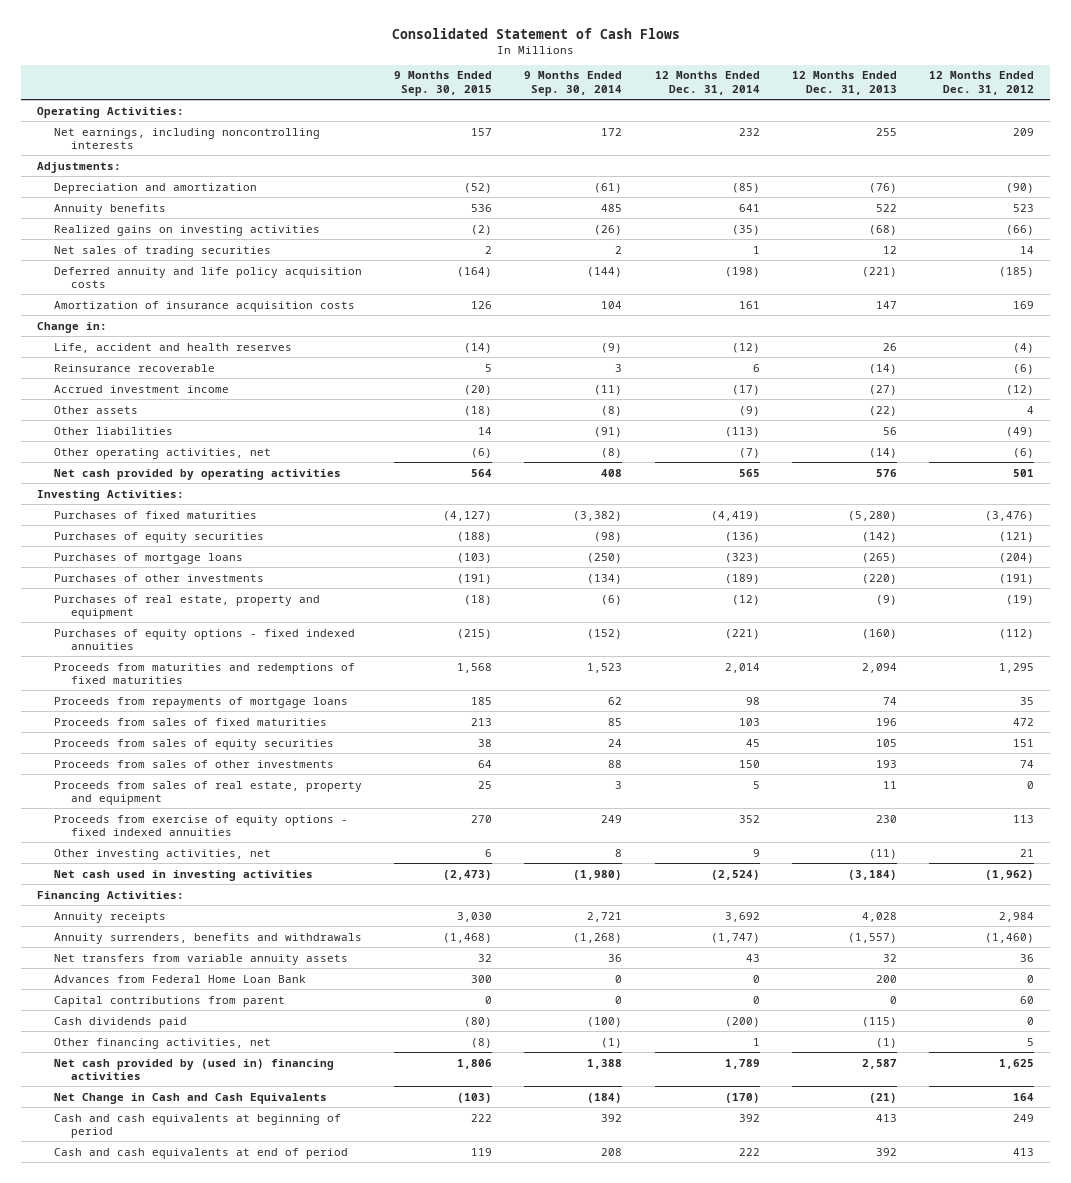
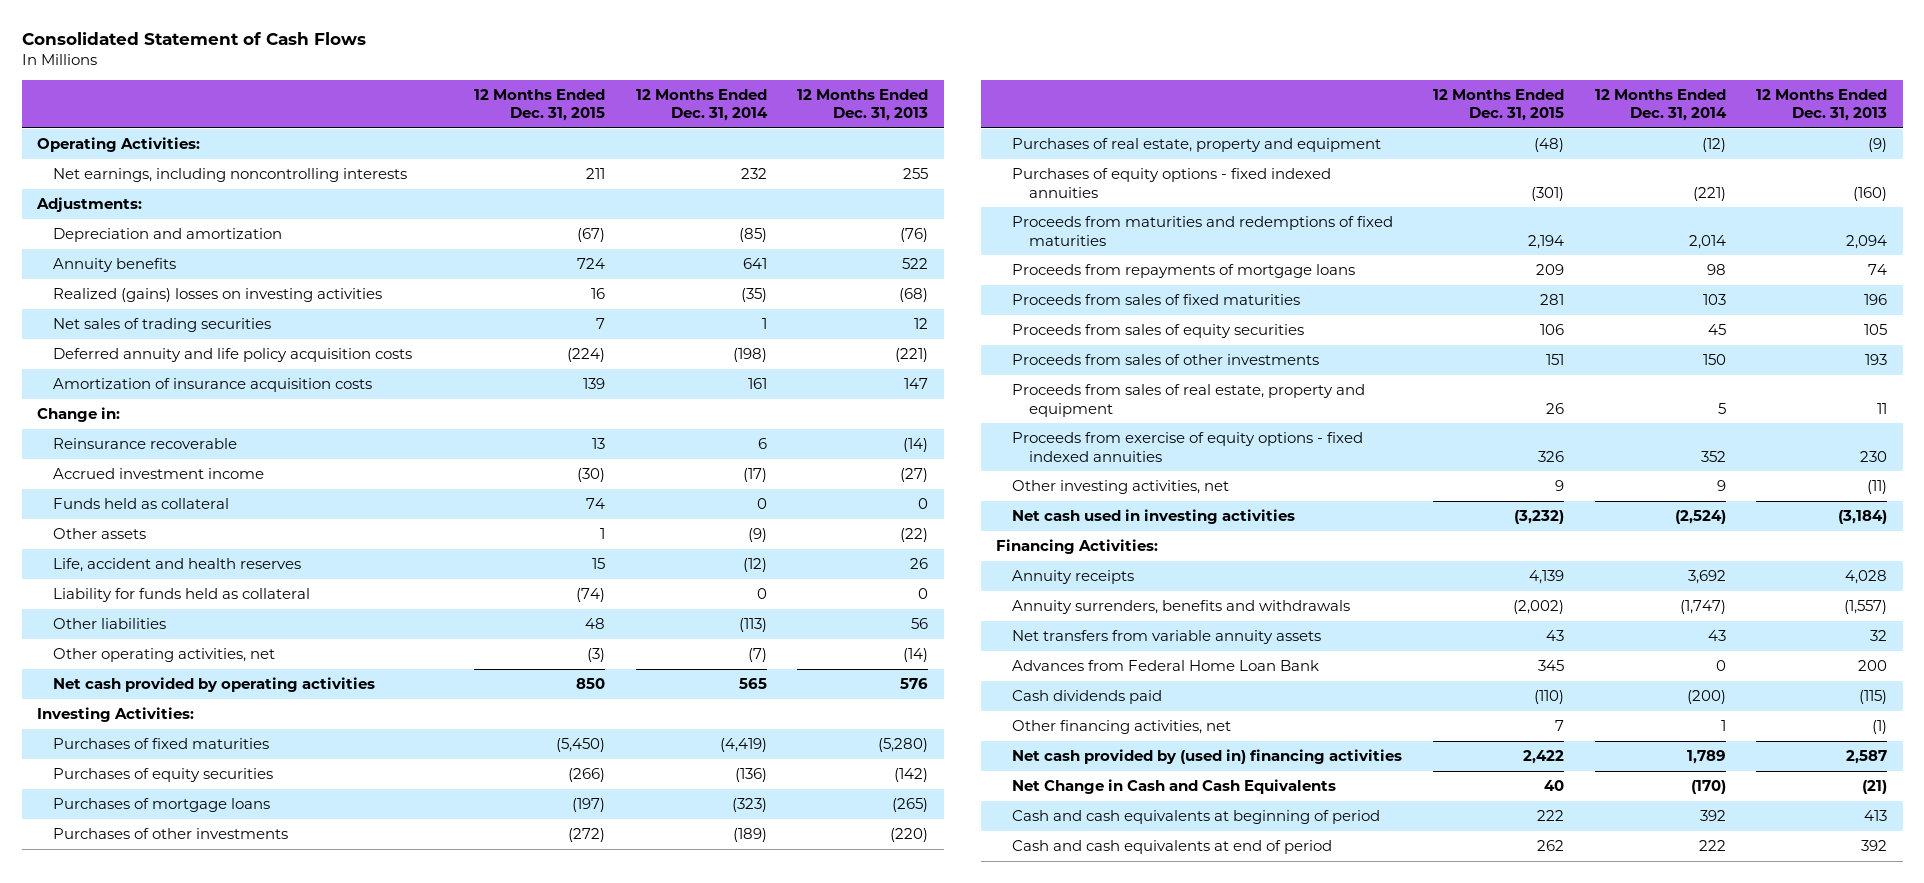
[394,71,493,96] 9 Months Ended Sep. 30, 2015 -> none
[524,71,623,96] 9 Months Ended Sep. 30, 2014 -> none
[928,71,1034,95] 12 Months Ended Dec. 31, 2012 -> none
none -> [474,88,606,122] 12 Months Ended Dec. 31, 2015
[54,224,321,236] Realized gains on investing activities -> [53,288,383,303] Realized (gains) losses on investing activities
none -> [53,498,230,510] Funds held as collateral
[54,342,293,353] Life, accident and health reserves -> [53,558,302,573] Life, accident and health reserves
none -> [53,588,311,603] Liability for funds held as collateral
[54,995,286,1007] Capital contributions from parent -> none

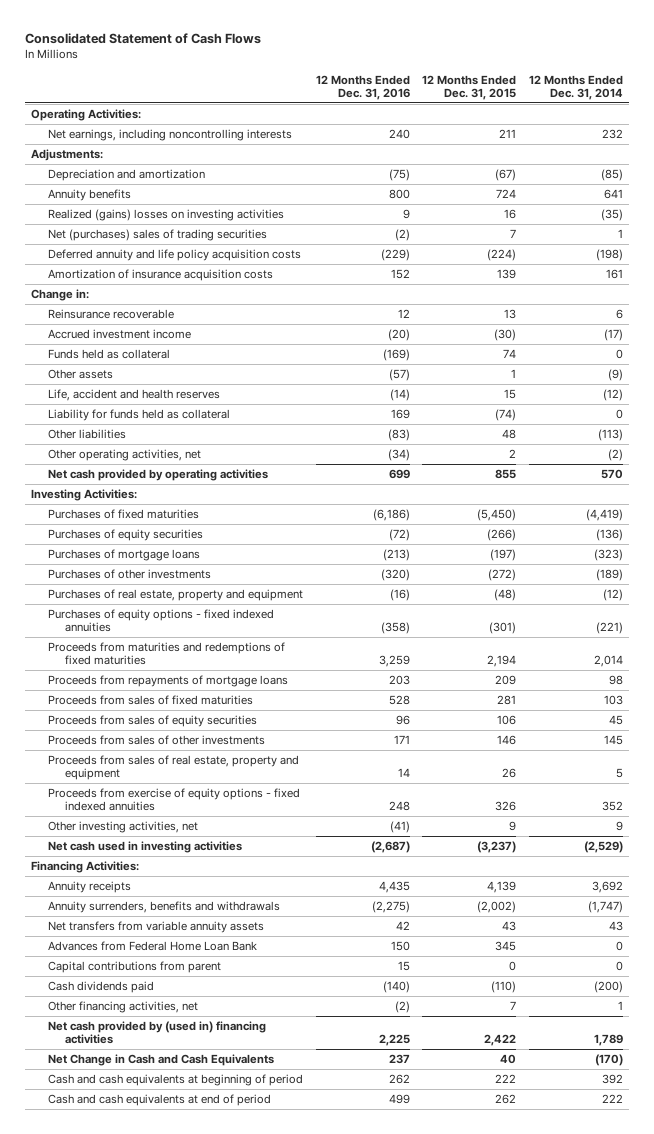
[797,88,929,122] 12 Months Ended Dec. 31, 2013 -> none
none -> [315,74,410,101] 12 Months Ended Dec. 31, 2016
[53,318,272,333] Net sales of trading securities -> [48,228,268,241] Net (purchases) sales of trading securities
[587,648,606,663] (3) -> [509,448,517,458] 2
[747,648,767,663] (7) -> [607,448,623,461] (2)
[576,678,606,690] 850 -> [495,468,517,479] 855
[738,678,767,690] 565 -> [600,468,623,479] 570
[1546,354,1565,366] 151 -> [497,734,517,745] 146
[1702,354,1726,366] 150 -> [603,734,623,745] 145
[1514,510,1565,525] (3,232) -> [477,840,517,853] (3,237)
[1674,510,1726,525] (2,524) -> [583,840,623,853] (2,529)
none -> [48,960,222,973] Capital contributions from parent

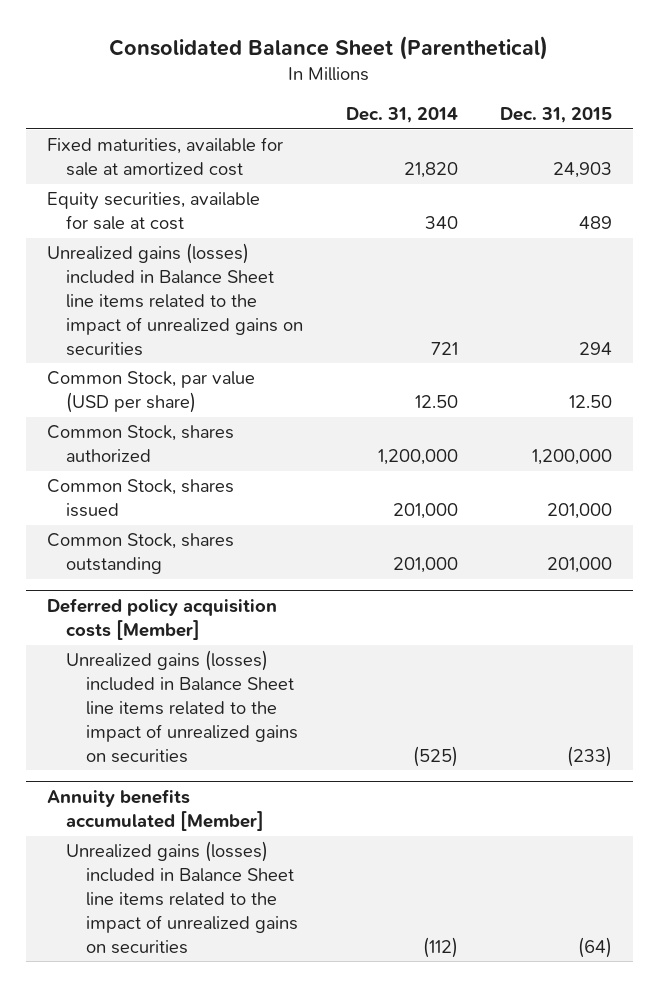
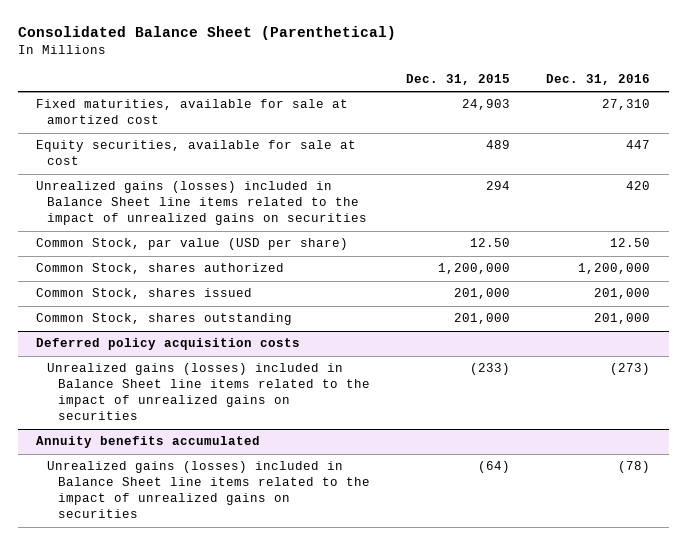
[345,107,458,124] Dec. 31, 2014 -> none
none -> [546,74,651,86] Dec. 31, 2016
[47,598,278,641] Deferred policy acquisition costs [Member] -> [36,338,301,351] Deferred policy acquisition costs
[47,789,265,832] Annuity benefits accumulated [Member] -> [36,436,261,449] Annuity benefits accumulated

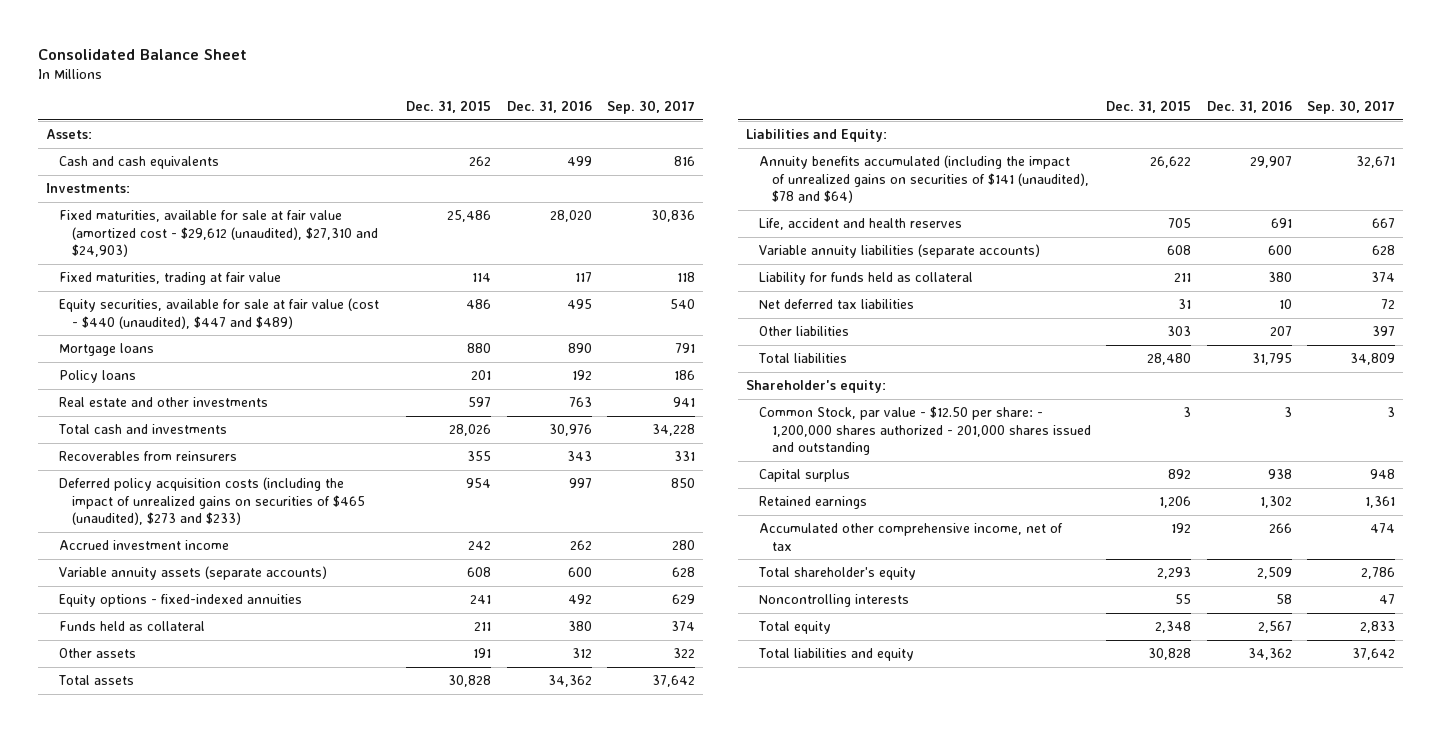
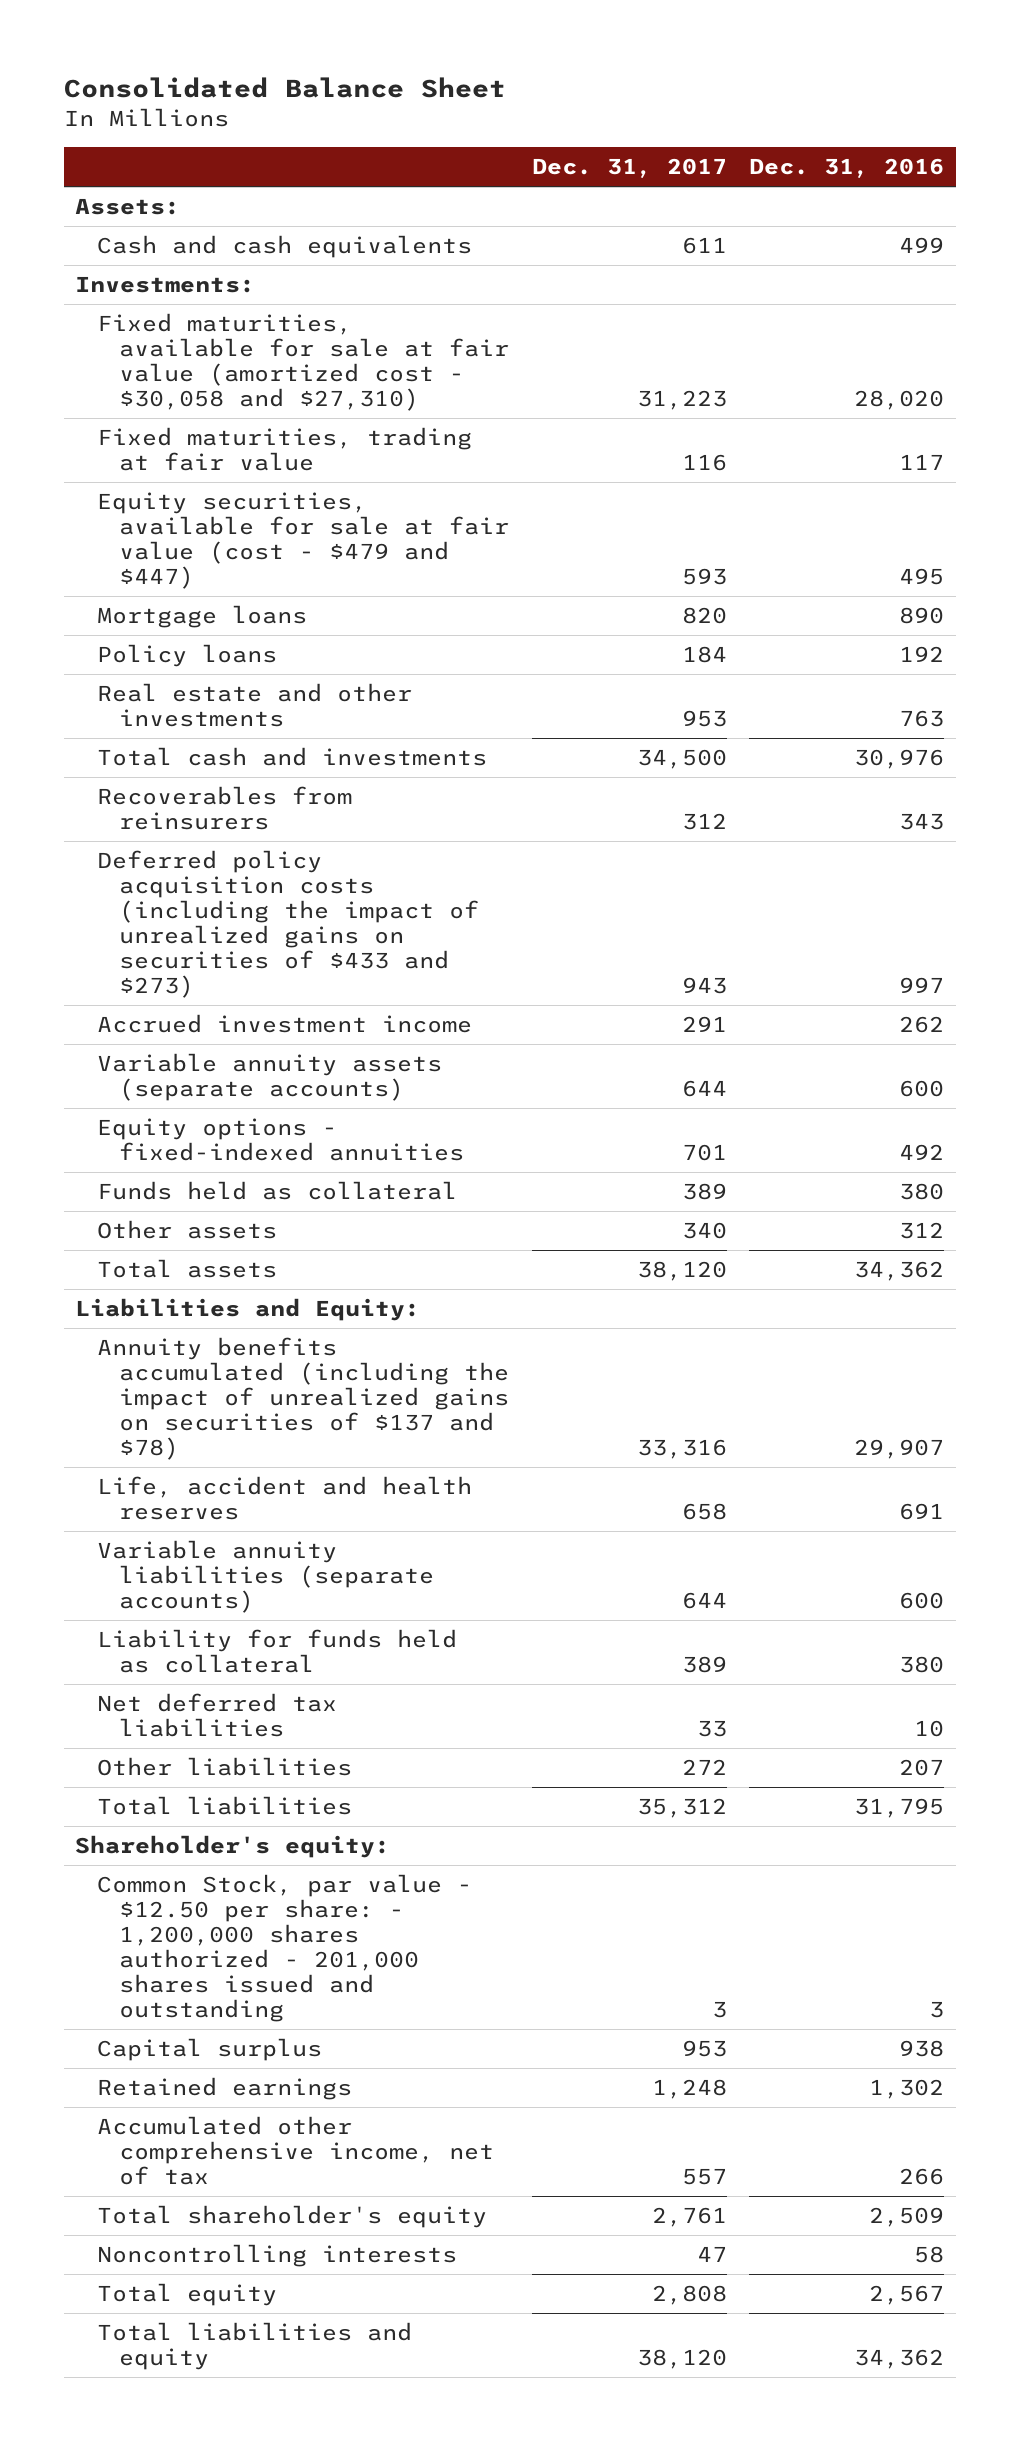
[406,100,492,114] Dec. 31, 2015 -> none
[607,100,696,115] Sep. 30, 2017 -> none
none -> [531,158,727,179] Dec. 31, 2017
[58,210,378,258] Fixed maturities, available for sale at fair value (amortized cost - $29,612 (unaudited), $27,310 and $24,903) -> [97,312,509,411] Fixed maturities, available for sale at fair value (amortized cost - $30,058 and $27,310)
[58,298,379,329] Equity securities, available for sale at fair value (cost - $440 (unaudited), $447 and $489) -> [97,491,509,589] Equity securities, available for sale at fair value (cost - $479 and $447)
[58,477,365,526] Deferred policy acquisition costs (including the impact of unrealized gains on securities of $465 (unaudited), $273 and $233) -> [97,849,479,998] Deferred policy acquisition costs (including the impact of unrealized gains on securities of $433 and $273)
[758,155,1089,204] Annuity benefits accumulated (including the impact of unrealized gains on securities of $141 (unaudited), $78 and $64) -> [97,1336,509,1460] Annuity benefits accumulated (including the impact of unrealized gains on securities of $137 and $78)

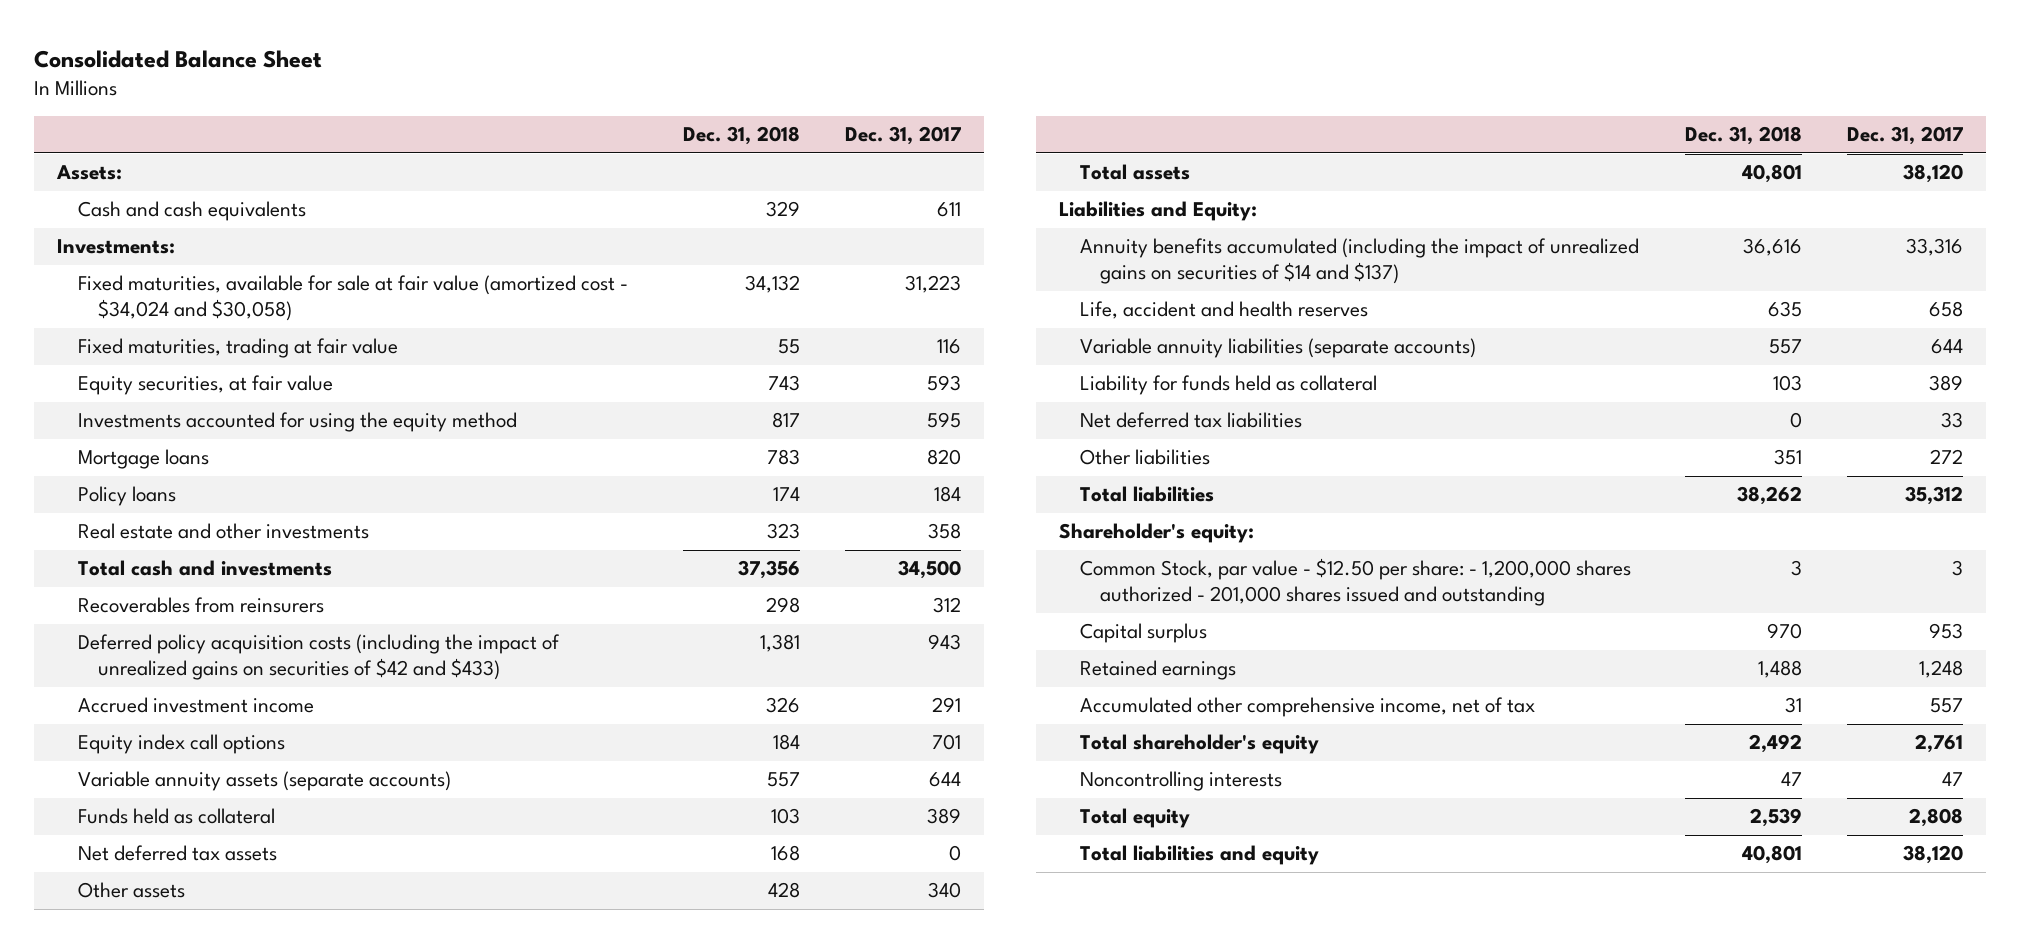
[749,158,945,179] Dec. 31, 2016 -> none
none -> [682,125,800,145] Dec. 31, 2018
[97,312,509,411] Fixed maturities, available for sale at fair value (amortized cost - $30,058 and $27,310) -> [77,275,628,322] Fixed maturities, available for sale at fair value (amortized cost - $34,024 and $30,058)
[97,491,509,589] Equity securities, available for sale at fair value (cost - $479 and $447) -> [77,375,333,396] Equity securities, at fair value
none -> [77,412,517,433] Investments accounted for using the equity method
[681,709,727,727] 953 -> [928,523,962,540] 358
[97,849,479,998] Deferred policy acquisition costs (including the impact of unrealized gains on securities of $433 and $273) -> [77,634,560,681] Deferred policy acquisition costs (including the impact of unrealized gains on securities of $42 and $433)
none -> [77,734,285,755] Equity index call options
[97,1117,464,1161] Equity options - fixed-indexed annuities -> none
none -> [77,845,277,862] Net deferred tax assets
[97,1336,509,1460] Annuity benefits accumulated (including the impact of unrealized gains on securities of $137 and $78) -> [1079,238,1639,285] Annuity benefits accumulated (including the impact of unrealized gains on securities of $14 and $137)

